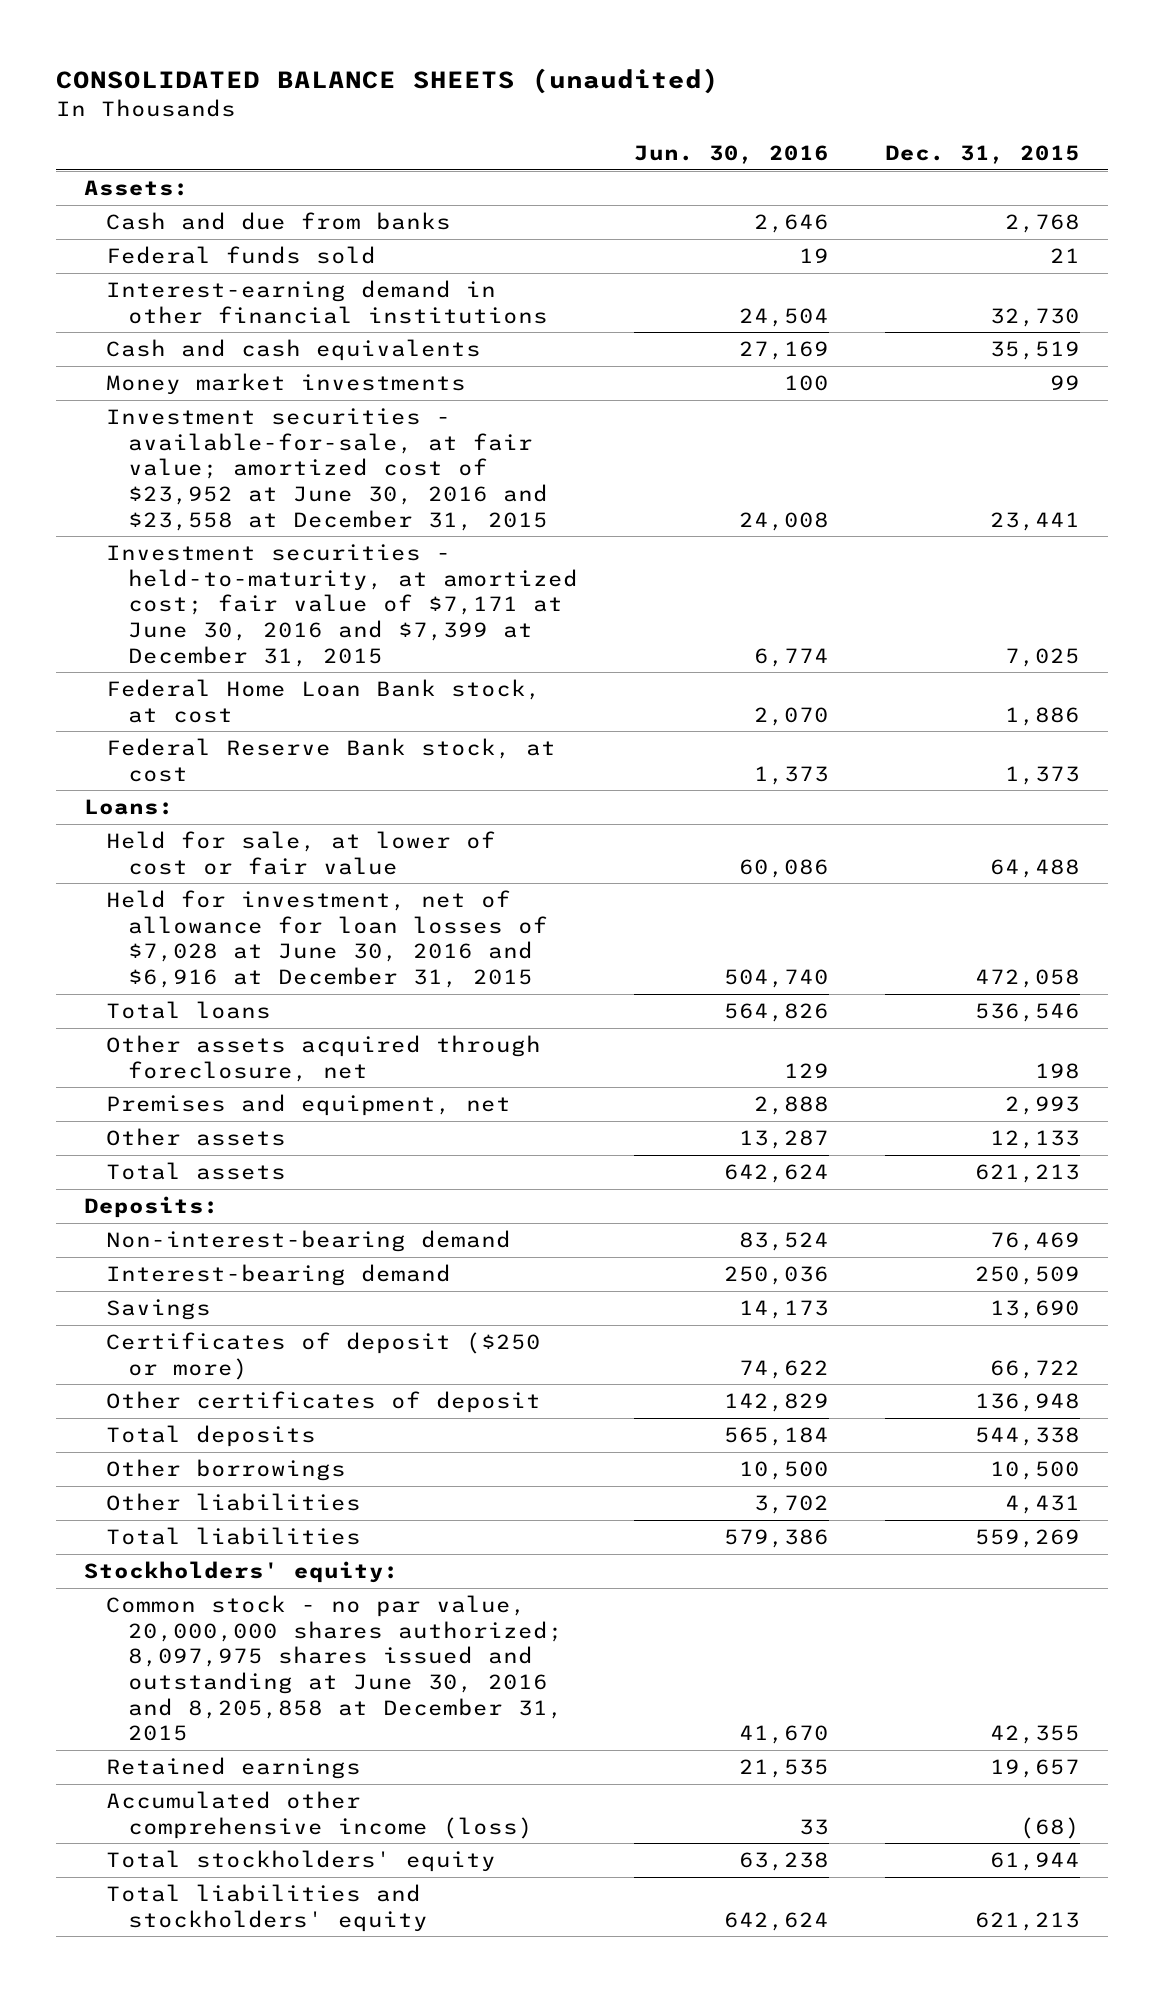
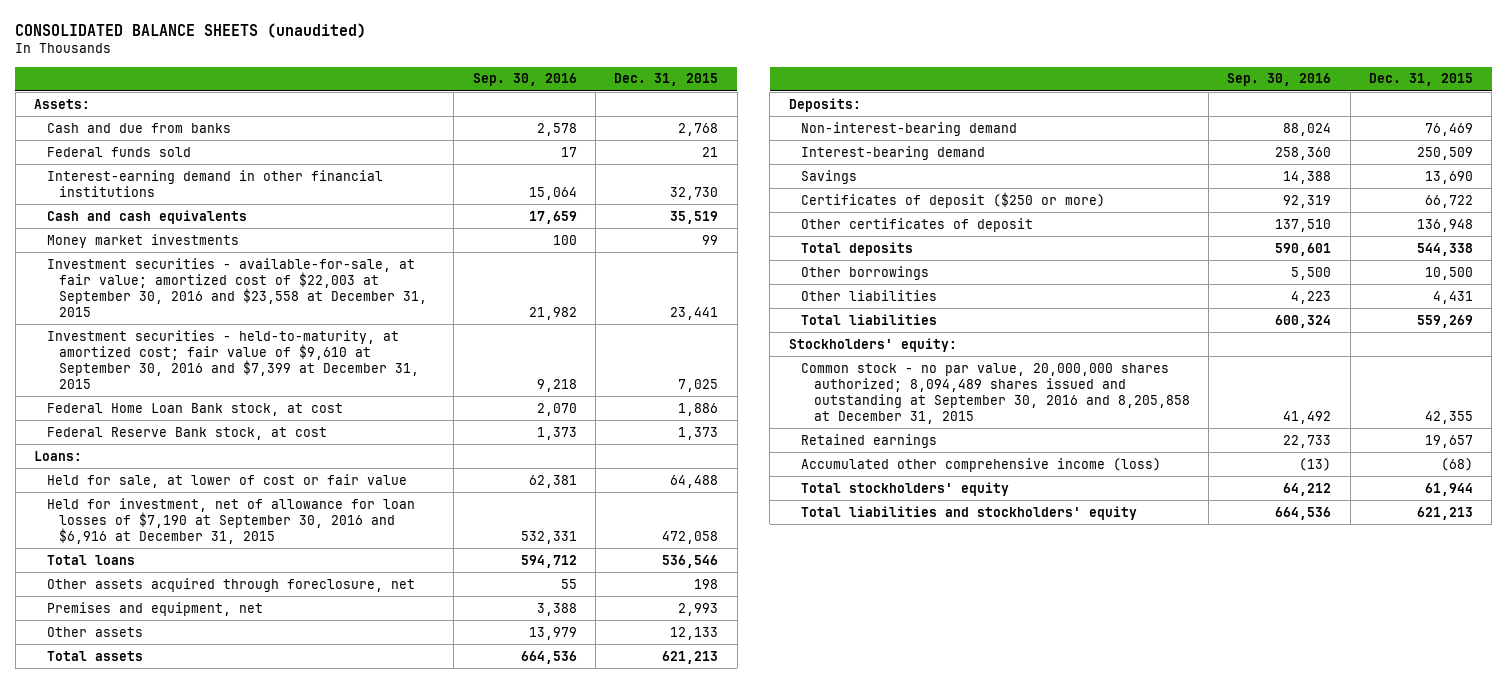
[634,145,830,165] Jun. 30, 2016 -> none
none -> [472,73,577,87] Sep. 30, 2016
[106,408,549,531] Investment securities - available-for-sale, at fair value; amortized cost of $23,952 at June 30, 2016 and $23,558 at December 31, 2015 -> [46,257,428,317] Investment securities - available-for-sale, at fair value; amortized cost of $22,003 at September 30, 2016 and $23,558 at December 31, 2015
[106,544,579,667] Investment securities - held-to-maturity, at amortized cost; fair value of $7,171 at June 30, 2016 and $7,399 at December 31, 2015 -> [46,329,420,389] Investment securities - held-to-maturity, at amortized cost; fair value of $9,610 at September 30, 2016 and $7,399 at December 31, 2015
[106,890,549,989] Held for investment, net of allowance for loan losses of $7,028 at June 30, 2016 and $6,916 at December 31, 2015 -> [46,497,415,544] Held for investment, net of allowance for loan losses of $7,190 at September 30, 2016 and $6,916 at December 31, 2015
[106,1595,564,1742] Common stock - no par value, 20,000,000 shares authorized; 8,097,975 shares issued and outstanding at June 30, 2016 and 8,205,858 at December 31, 2015 -> [801,362,1190,424] Common stock - no par value, 20,000,000 shares authorized; 8,094,489 shares issued and outstanding at September 30, 2016 and 8,205,858 at December 31, 2015

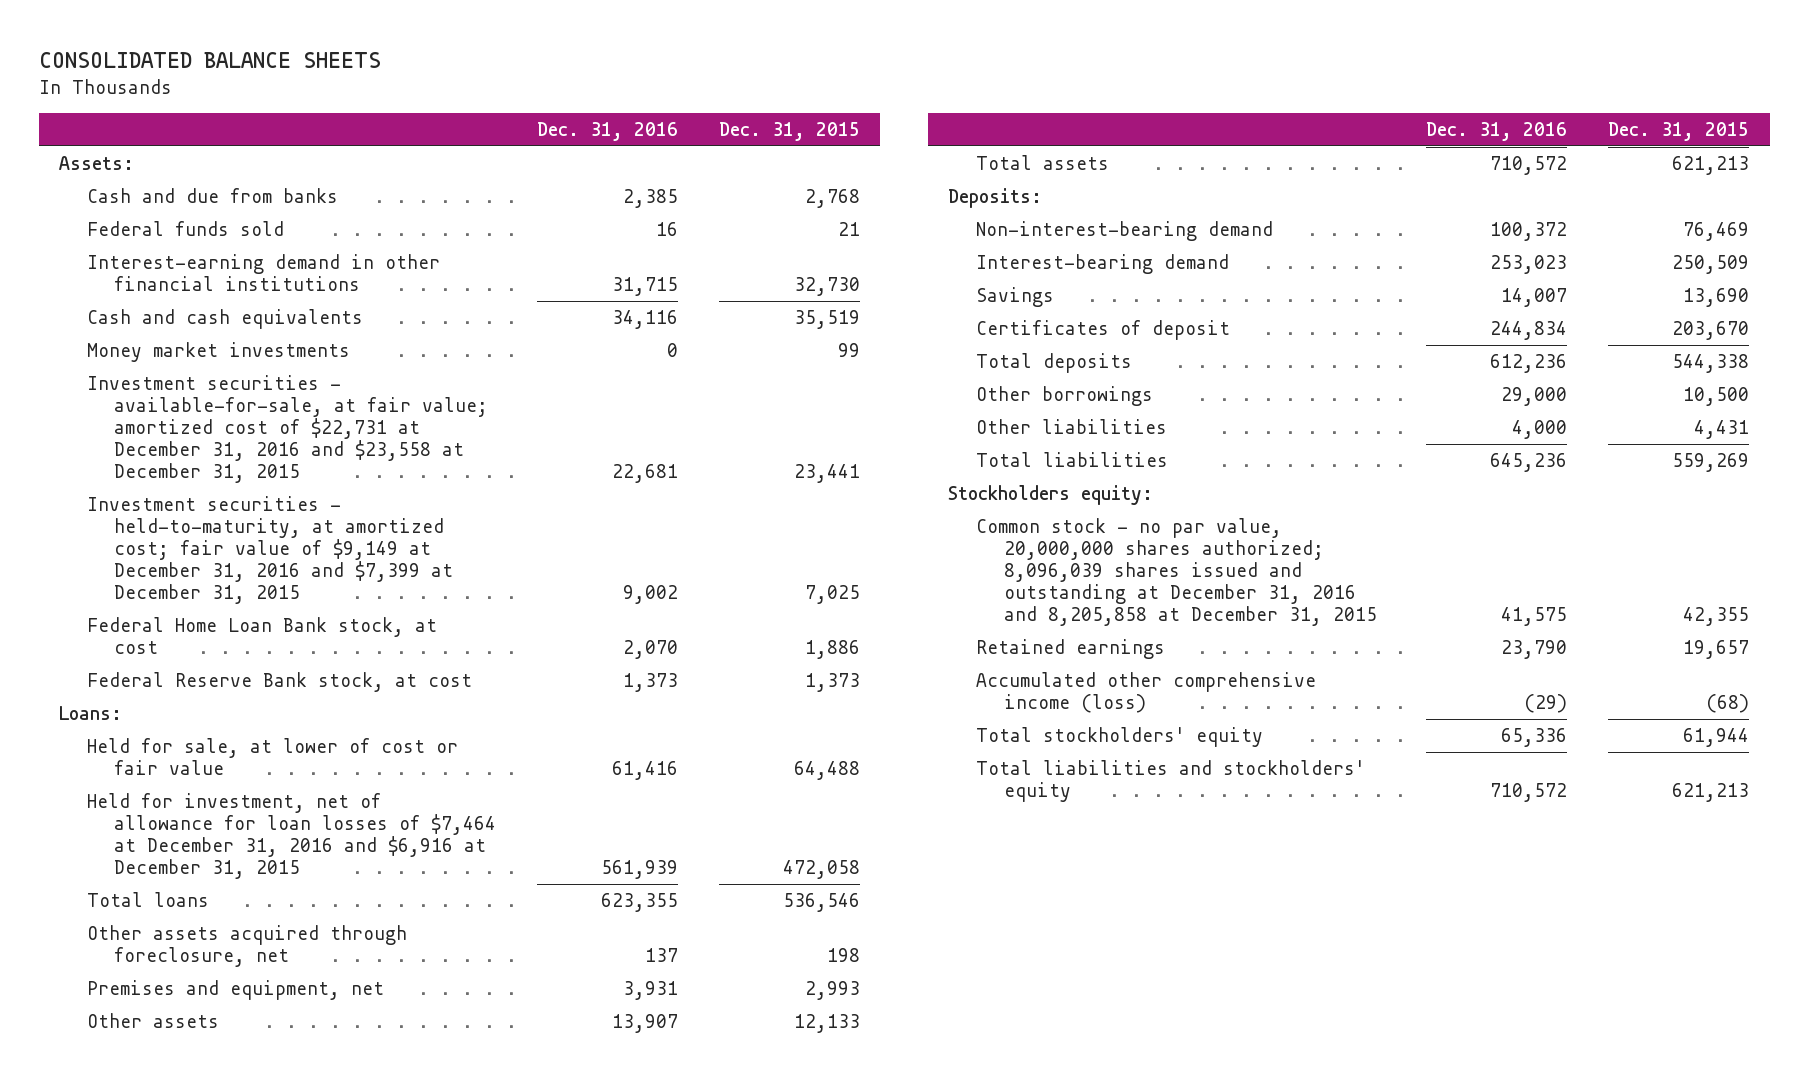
[15,22,367,38] CONSOLIDATED BALANCE SHEETS (unaudited) -> [38,51,381,68] CONSOLIDATED BALANCE SHEETS
[472,73,577,87] Sep. 30, 2016 -> none
none -> [537,121,679,141] Dec. 31, 2016
[46,257,428,317] Investment securities - available-for-sale, at fair value; amortized cost of $22,003 at September 30, 2016 and $23,558 at December 31, 2015 -> [86,375,489,483] Investment securities - available-for-sale, at fair value; amortized cost of $22,731 at December 31, 2016 and $23,558 at December 31, 2015
[46,329,420,389] Investment securities - held-to-maturity, at amortized cost; fair value of $9,610 at September 30, 2016 and $7,399 at December 31, 2015 -> [86,496,454,604] Investment securities - held-to-maturity, at amortized cost; fair value of $9,149 at December 31, 2016 and $7,399 at December 31, 2015
[46,497,415,544] Held for investment, net of allowance for loan losses of $7,190 at September 30, 2016 and $6,916 at December 31, 2015 -> [86,793,497,879] Held for investment, net of allowance for loan losses of $7,464 at December 31, 2016 and $6,916 at December 31, 2015
[801,191,1106,208] Certificates of deposit ($250 or more) -> none
[801,217,1034,232] Other certificates of deposit -> [975,320,1230,341] Certificates of deposit
[1417,218,1474,232] 136,948 -> [1672,321,1750,341] 203,670
[788,337,957,352] Stockholders' equity: -> [948,485,1154,506] Stockholders equity:
[801,362,1190,424] Common stock - no par value, 20,000,000 shares authorized; 8,094,489 shares issued and outstanding at September 30, 2016 and 8,205,858 at December 31, 2015 -> [975,518,1377,626] Common stock - no par value, 20,000,000 shares authorized; 8,096,039 shares issued and outstanding at December 31, 2016 and 8,205,858 at December 31, 2015

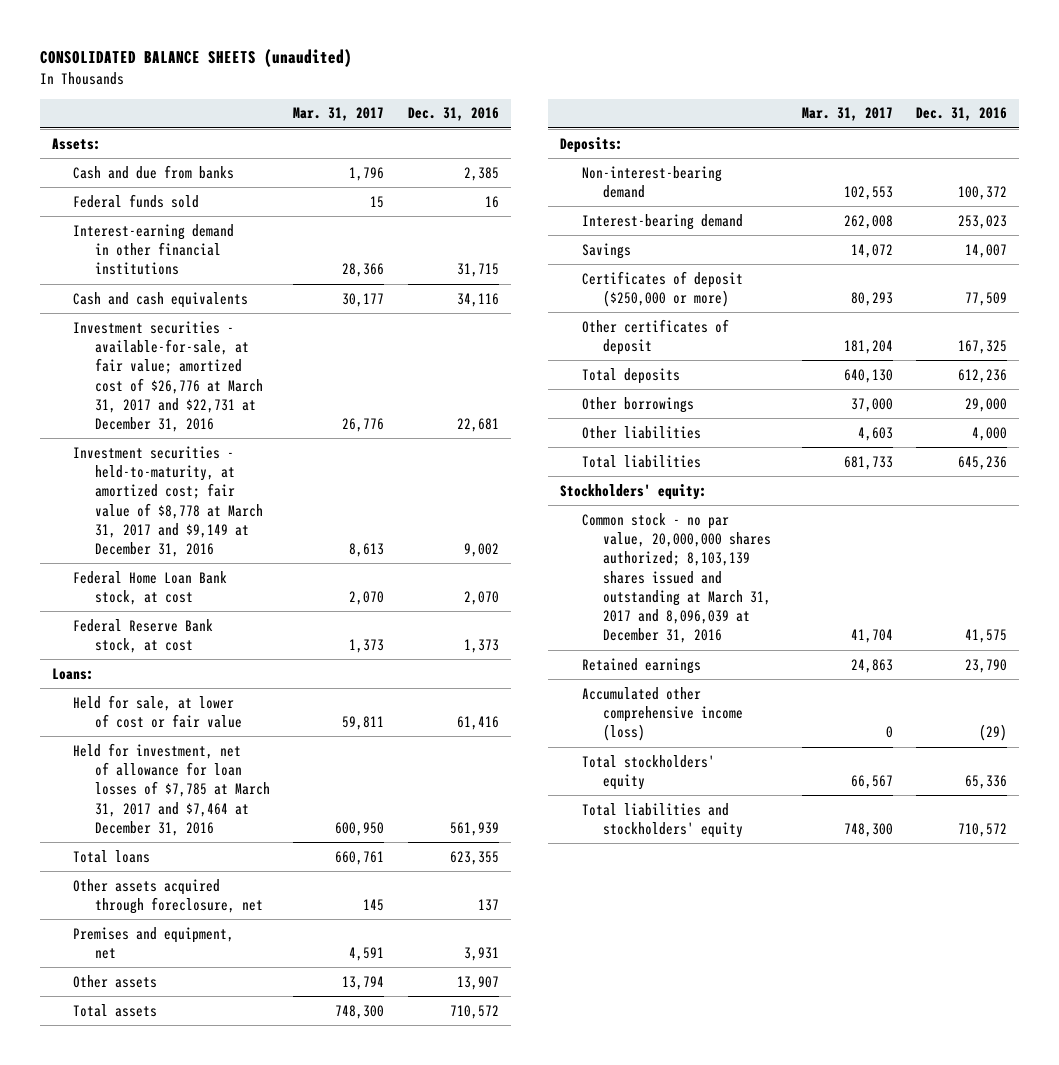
[38,51,381,68] CONSOLIDATED BALANCE SHEETS -> [40,49,353,68] CONSOLIDATED BALANCE SHEETS (unaudited)
[718,121,860,141] Dec. 31, 2015 -> none
none -> [293,107,385,122] Mar. 31, 2017
[86,342,350,363] Money market investments -> none
[86,375,489,483] Investment securities - available-for-sale, at fair value; amortized cost of $22,731 at December 31, 2016 and $23,558 at December 31, 2015 -> [73,320,263,432] Investment securities - available-for-sale, at fair value; amortized cost of $26,776 at March 31, 2017 and $22,731 at December 31, 2016
[86,496,454,604] Investment securities - held-to-maturity, at amortized cost; fair value of $9,149 at December 31, 2016 and $7,399 at December 31, 2015 -> [73,445,263,557] Investment securities - held-to-maturity, at amortized cost; fair value of $8,778 at March 31, 2017 and $9,149 at December 31, 2016
[86,793,497,879] Held for investment, net of allowance for loan losses of $7,464 at December 31, 2016 and $6,916 at December 31, 2015 -> [73,742,270,836] Held for investment, net of allowance for loan losses of $7,785 at March 31, 2017 and $7,464 at December 31, 2016
none -> [581,270,743,308] Certificates of deposit ($250,000 or more)
[975,320,1230,341] Certificates of deposit -> [581,318,729,356] Other certificates of deposit
[1490,321,1568,341] 244,834 -> [958,340,1008,355] 167,325
[948,485,1154,506] Stockholders equity: -> [560,483,708,500] Stockholders' equity:
[975,518,1377,626] Common stock - no par value, 20,000,000 shares authorized; 8,096,039 shares issued and outstanding at December 31, 2016 and 8,205,858 at December 31, 2015 -> [581,512,772,644] Common stock - no par value, 20,000,000 shares authorized; 8,103,139 shares issued and outstanding at March 31, 2017 and 8,096,039 at December 31, 2016

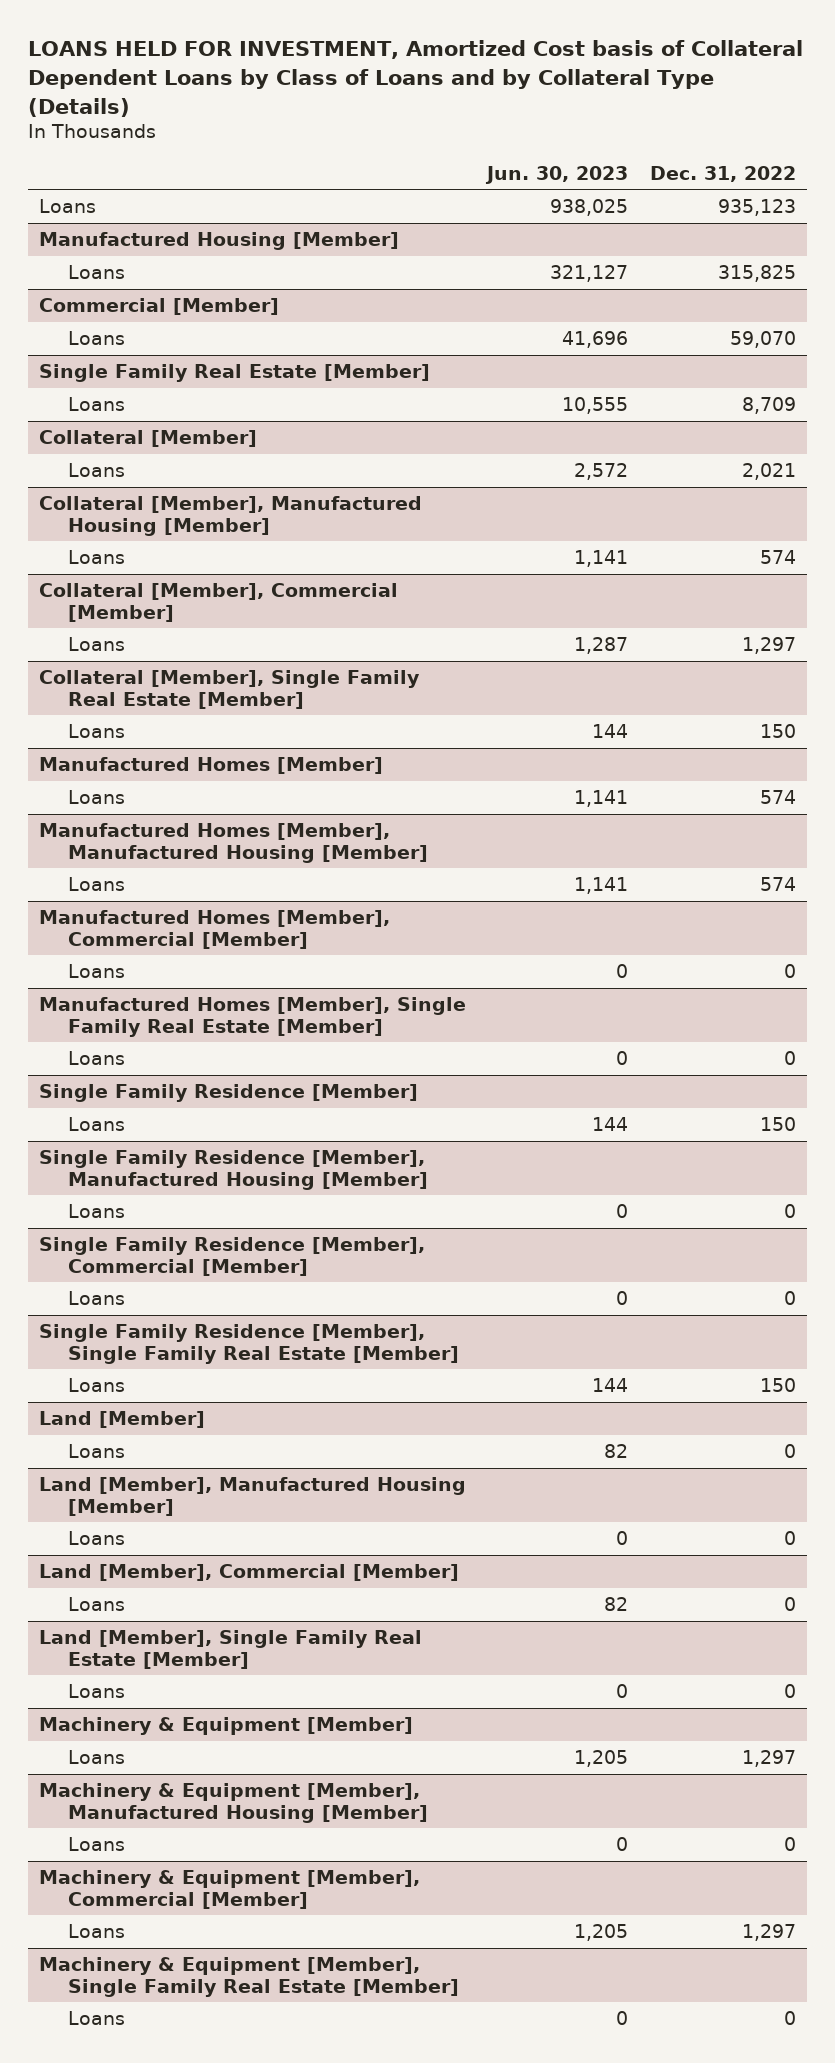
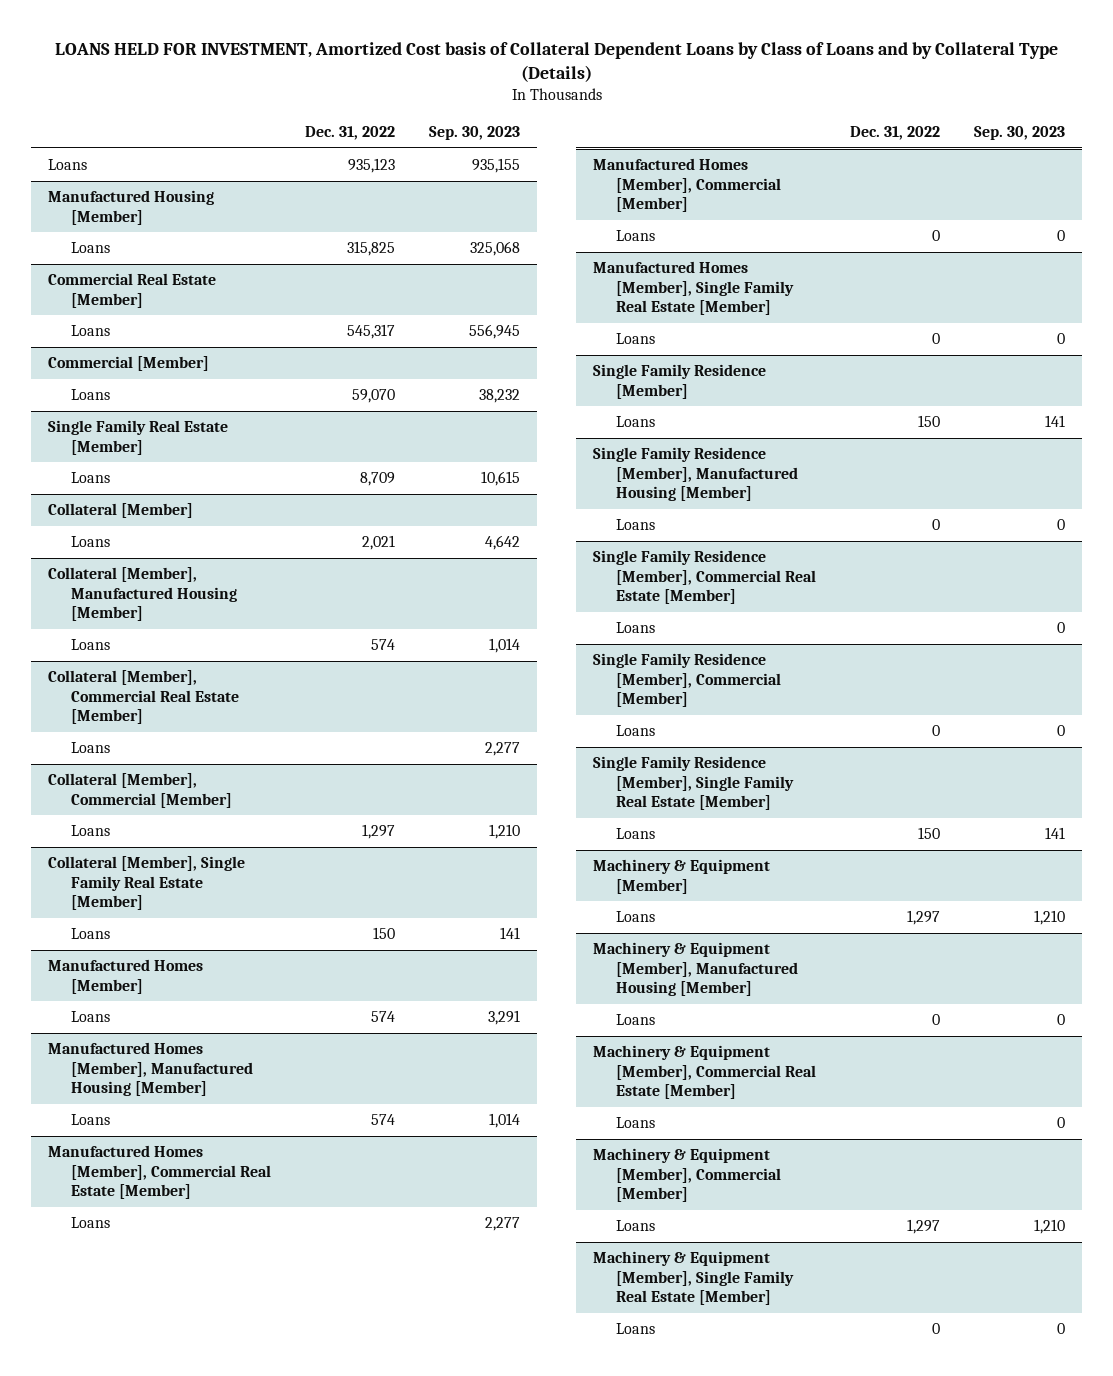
[485,165,629,184] Jun. 30, 2023 -> none
none -> [429,126,521,141] Sep. 30, 2023
none -> [48,273,217,308] Commercial Real Estate [Member]
none -> [71,325,111,337] Loans
none -> [48,670,240,724] Collateral [Member], Commercial Real Estate [Member]
none -> [71,742,111,754] Loans
none -> [48,1145,272,1199] Manufactured Homes [Member], Commercial Real Estate [Member]
none -> [71,1217,111,1229] Loans
none -> [592,550,817,604] Single Family Residence [Member], Commercial Real Estate [Member]
none -> [616,622,656,634] Loans
[38,1410,205,1428] Land [Member] -> none
[68,1443,126,1458] Loans -> none
[38,1476,466,1516] Land [Member], Manufactured Housing [Member] -> none
[68,1530,126,1545] Loans -> none
[38,1563,459,1581] Land [Member], Commercial [Member] -> none
[68,1596,126,1611] Loans -> none
[38,1629,422,1669] Land [Member], Single Family Real Estate [Member] -> none
[68,1683,126,1698] Loans -> none
none -> [592,1045,817,1099] Machinery & Equipment [Member], Commercial Real Estate [Member]
none -> [616,1117,656,1129] Loans

